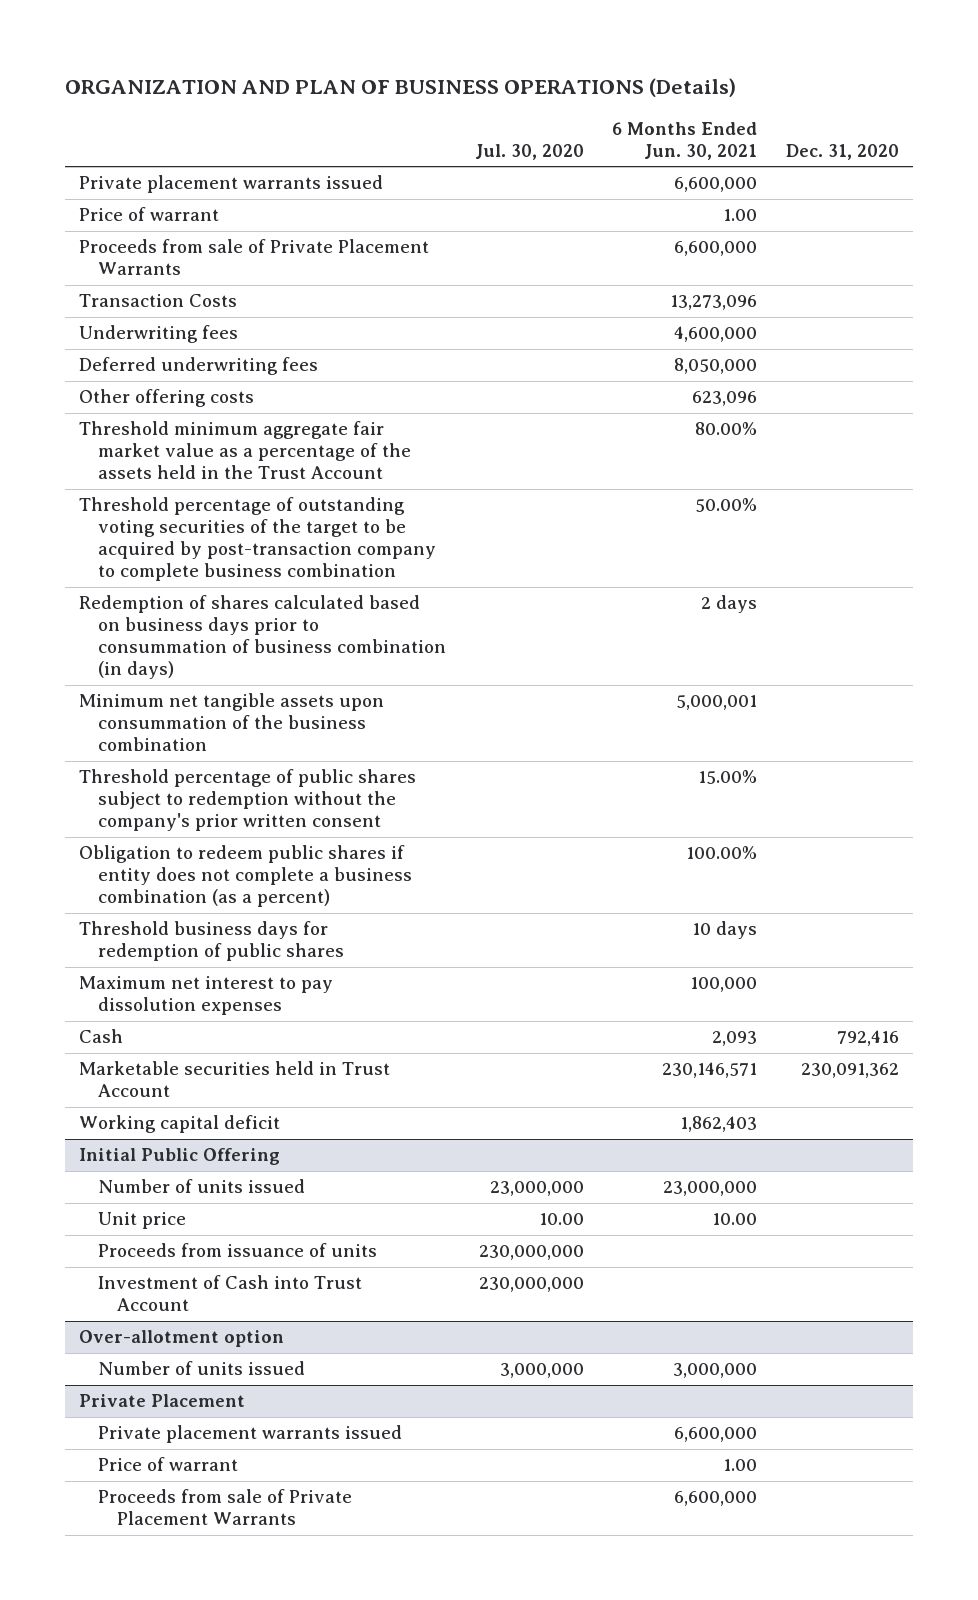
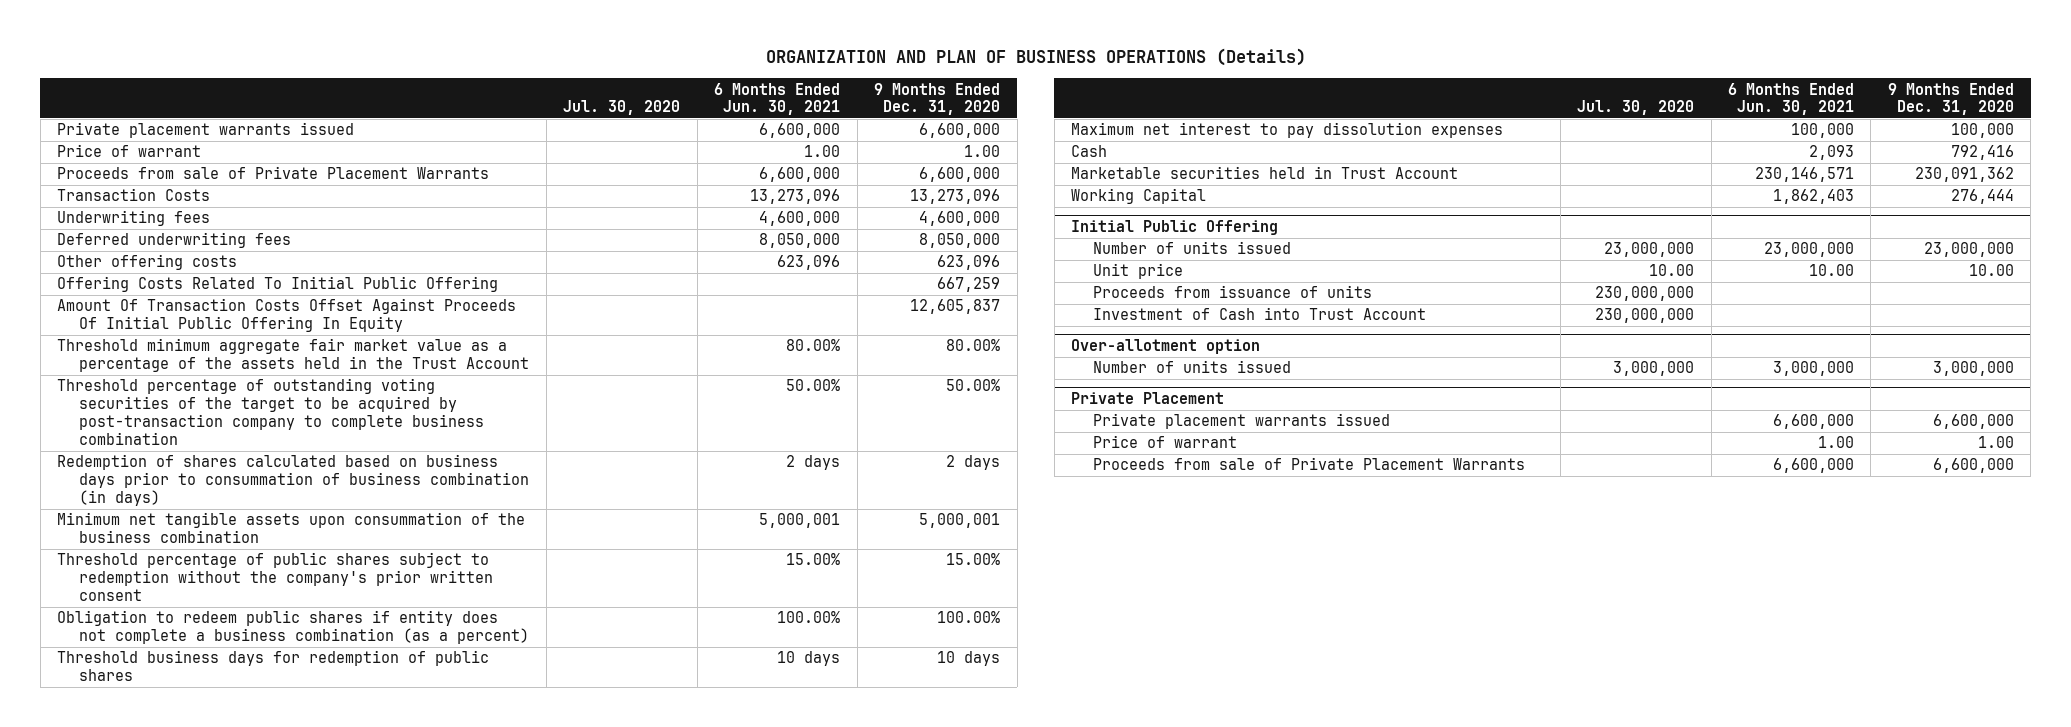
[785,143,899,160] Dec. 31, 2020 -> none
none -> [874,82,1001,116] 9 Months Ended Dec. 31, 2020
none -> [57,276,499,293] Offering Costs Related To Initial Public Offering
none -> [57,298,517,333] Amount Of Transaction Costs Offset Against Proceeds Of Initial Public Offering In Equity
[79,1115,281,1134] Working capital deficit -> [1071,188,1207,205] Working Capital

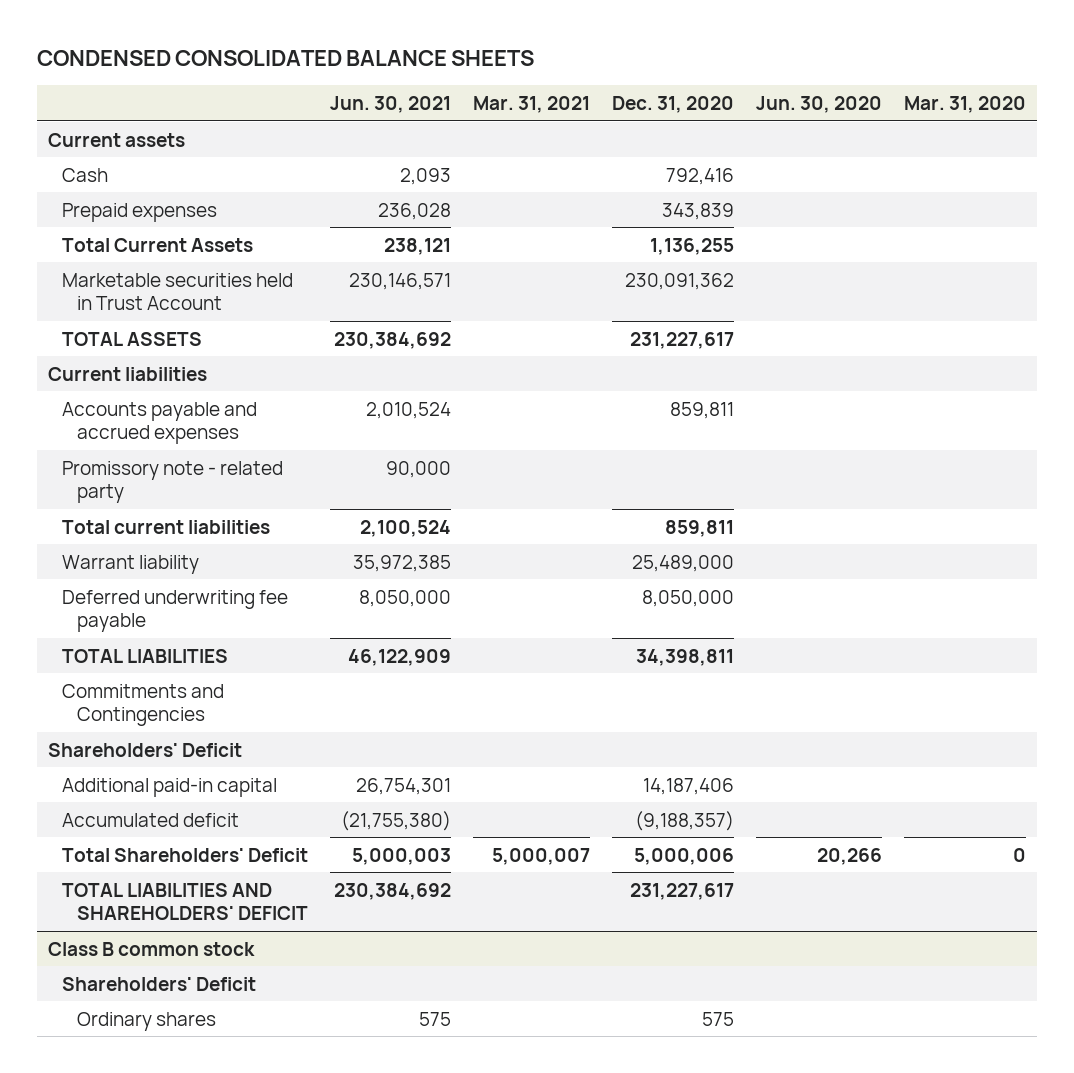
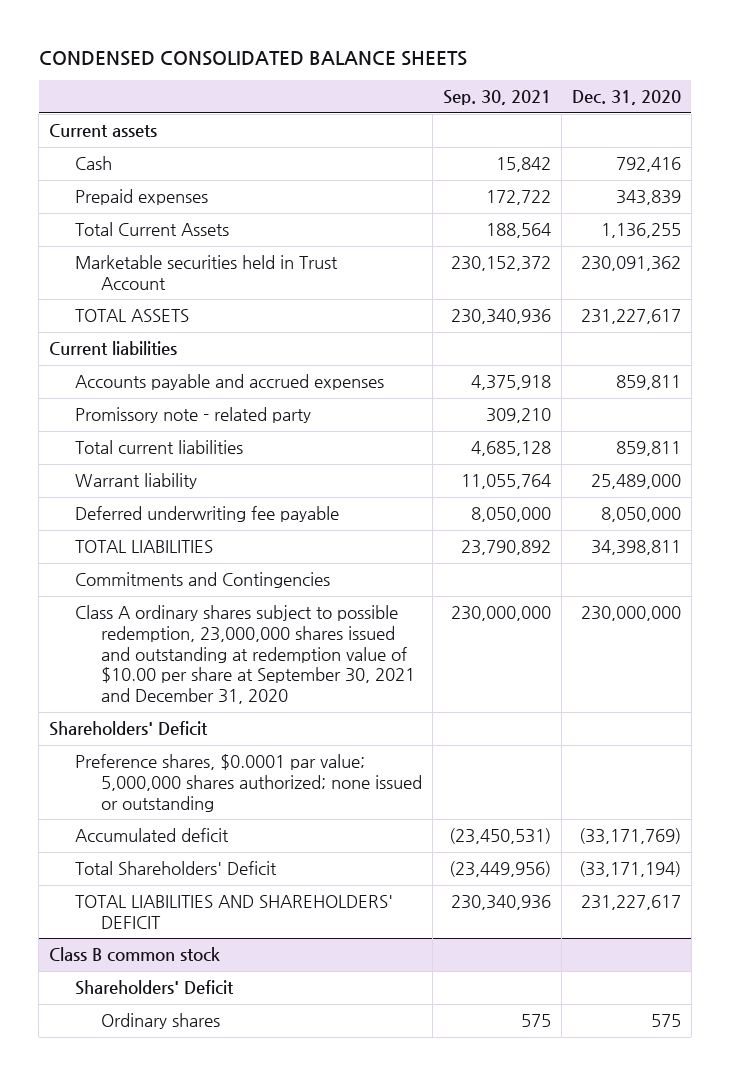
[330,96,452,114] Jun. 30, 2021 -> none
[473,96,591,114] Mar. 31, 2021 -> none
[756,96,883,114] Jun. 30, 2020 -> none
[904,96,1027,114] Mar. 31, 2020 -> none
none -> [442,90,551,106] Sep. 30, 2021
none -> [74,605,415,705] Class A ordinary shares subject to possible redemption, 23,000,000 shares issued and outstanding at redemption value of $10.00 per share at September 30, 2021 and December 31, 2020
[62,777,278,797] Additional paid-in capital -> none
none -> [74,754,422,812] Preference shares, $0.0001 par value; 5,000,000 shares authorized; none issued or outstanding
[635,810,735,831] (9,188,357) -> [578,828,681,845] (33,171,769)
[634,847,735,865] 5,000,006 -> [578,861,681,878] (33,171,194)

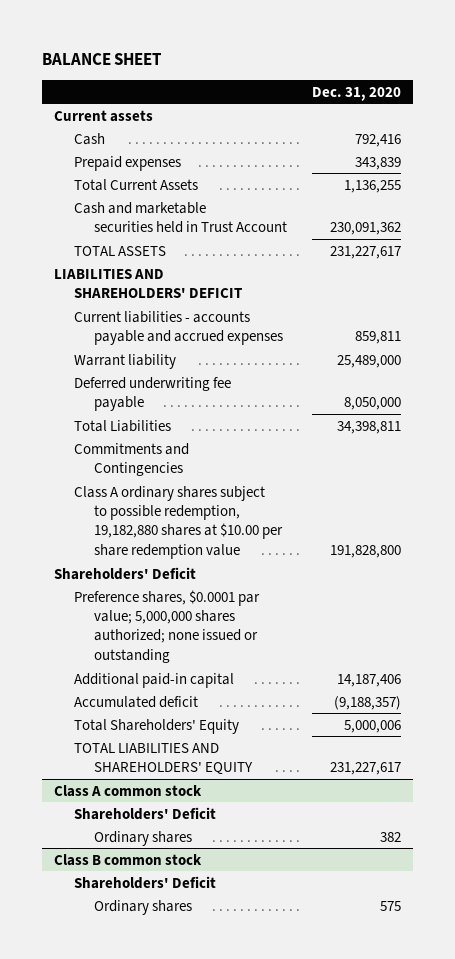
[38,50,467,66] CONDENSED CONSOLIDATED BALANCE SHEETS -> [42,53,163,66] BALANCE SHEET
[442,90,551,106] Sep. 30, 2021 -> none
[74,255,338,290] Marketable securities held in Trust Account -> [74,201,288,234] Cash and marketable securities held in Trust Account
[49,341,178,356] Current liabilities -> none
[74,407,311,424] Promissory note - related party -> none
[74,440,243,455] Total current liabilities -> none
none -> [54,268,243,299] LIABILITIES AND SHAREHOLDERS' DEFICIT
[74,374,384,391] Accounts payable and accrued expenses -> [74,310,284,346] Current liabilities - accounts payable and accrued expenses
[74,540,213,554] TOTAL LIABILITIES -> [74,419,172,432] Total Liabilities
[74,605,415,705] Class A ordinary shares subject to possible redemption, 23,000,000 shares issued and outstanding at redemption value of $10.00 per share at September 30, 2021 and December 31, 2020 -> [74,485,284,559] Class A ordinary shares subject to possible redemption, 19,182,880 shares at $10.00 per share redemption value
[580,606,681,622] 230,000,000 -> [330,544,402,558] 191,828,800
none -> [74,672,235,688] Additional paid-in capital
[578,828,681,845] (33,171,769) -> [334,695,402,710] (9,188,357)
[74,861,277,876] Total Shareholders' Deficit -> [74,718,240,734] Total Shareholders' Equity
[578,861,681,878] (33,171,194) -> [344,719,402,733] 5,000,006
[74,895,393,929] TOTAL LIABILITIES AND SHAREHOLDERS' DEFICIT -> [74,742,254,776] TOTAL LIABILITIES AND SHAREHOLDERS' EQUITY
none -> [54,784,203,797] Class A common stock
none -> [74,806,217,820] Shareholders' Deficit
none -> [94,830,193,846] Ordinary shares

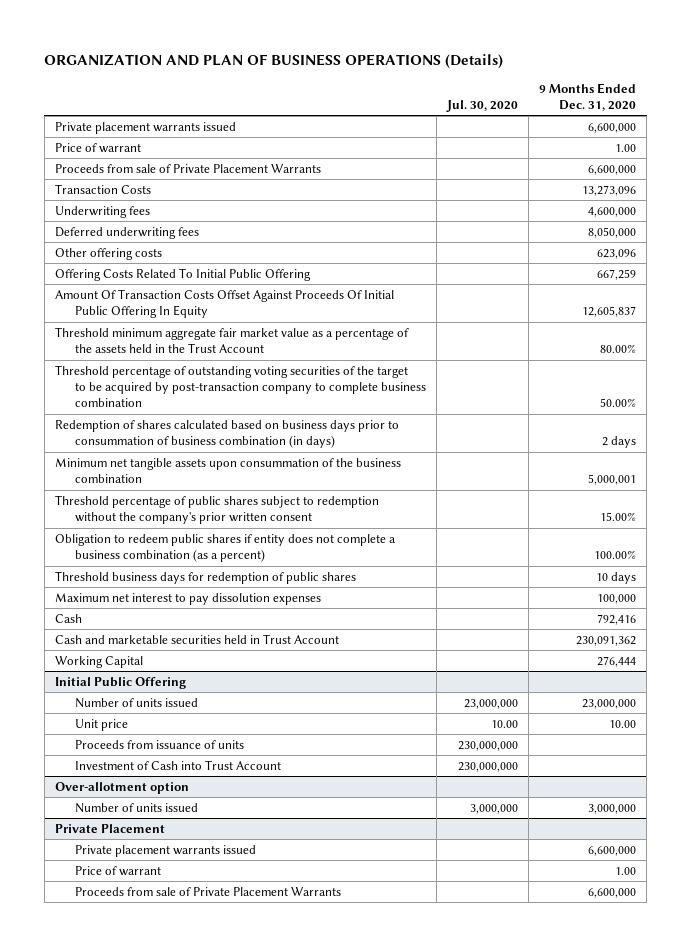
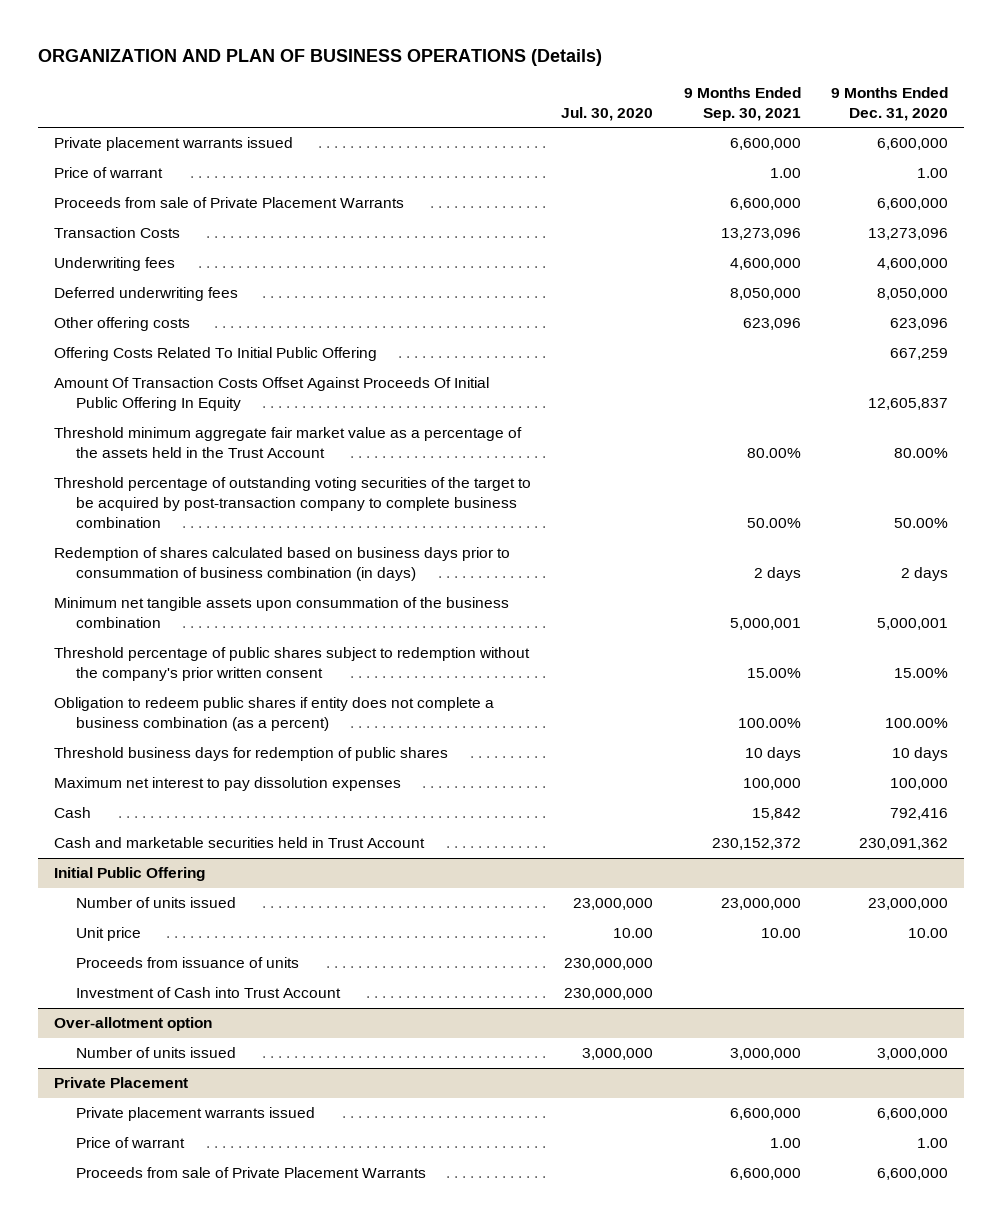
none -> [683,86,801,121] 9 Months Ended Sep. 30, 2021
[54,655,143,668] Working Capital -> none

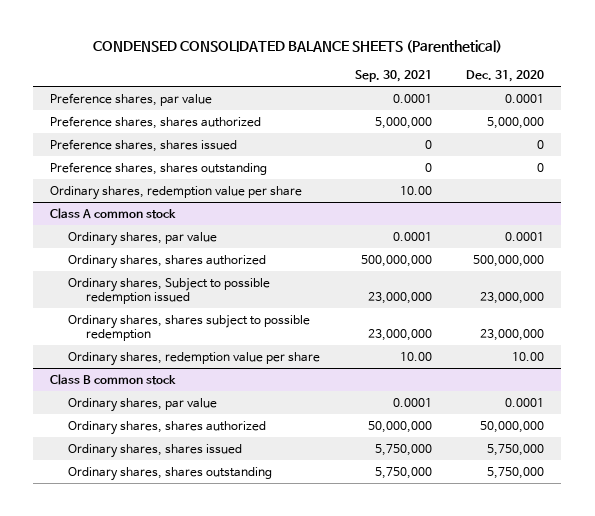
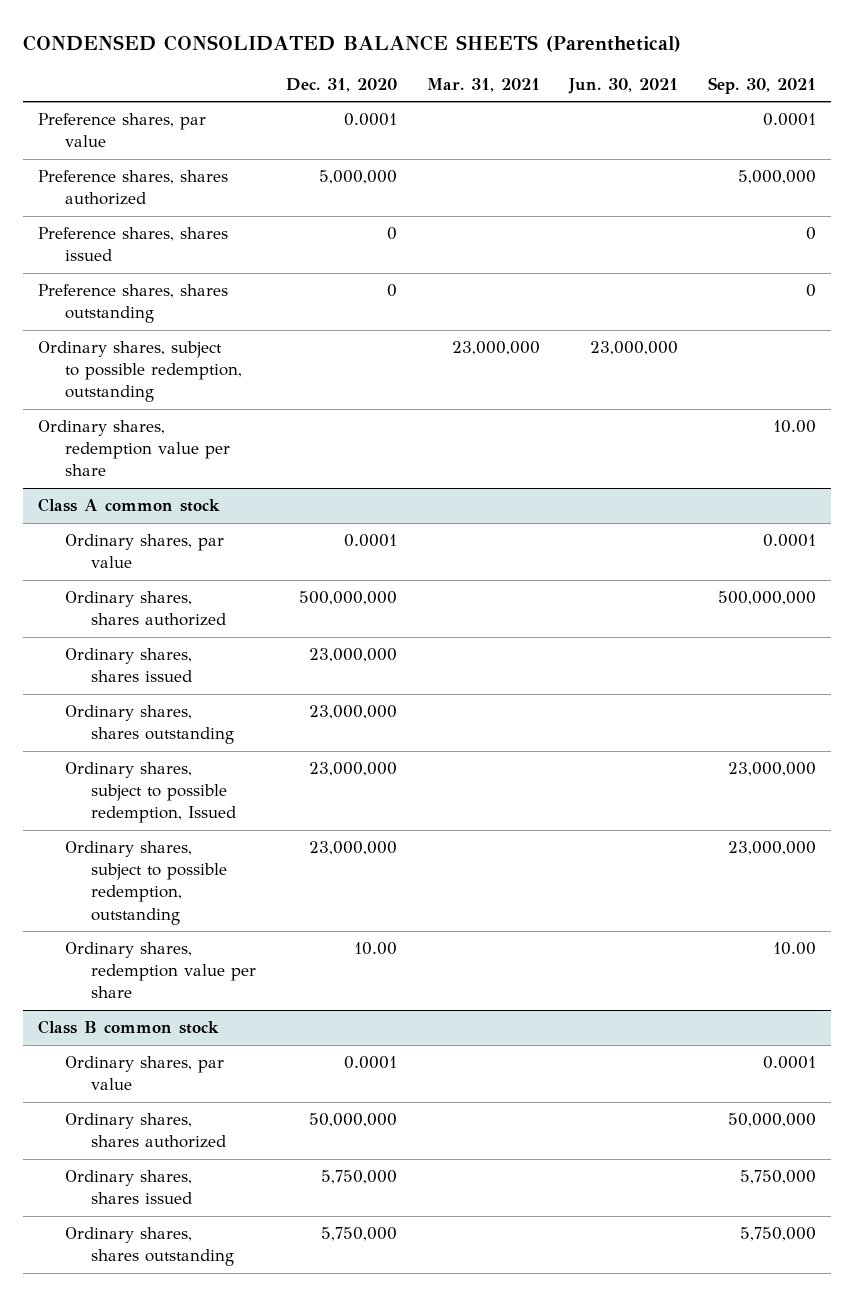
none -> [426,78,540,93] Mar. 31, 2021
none -> [568,78,679,95] Jun. 30, 2021
none -> [37,341,242,403] Ordinary shares, subject to possible redemption, outstanding
none -> [64,648,193,683] Ordinary shares, shares issued
none -> [64,705,235,745] Ordinary shares, shares outstanding
[68,277,271,305] Ordinary shares, Subject to possible redemption issued -> [64,762,237,824] Ordinary shares, subject to possible redemption, Issued
[68,314,311,342] Ordinary shares, shares subject to possible redemption -> [64,841,228,925] Ordinary shares, subject to possible redemption, outstanding

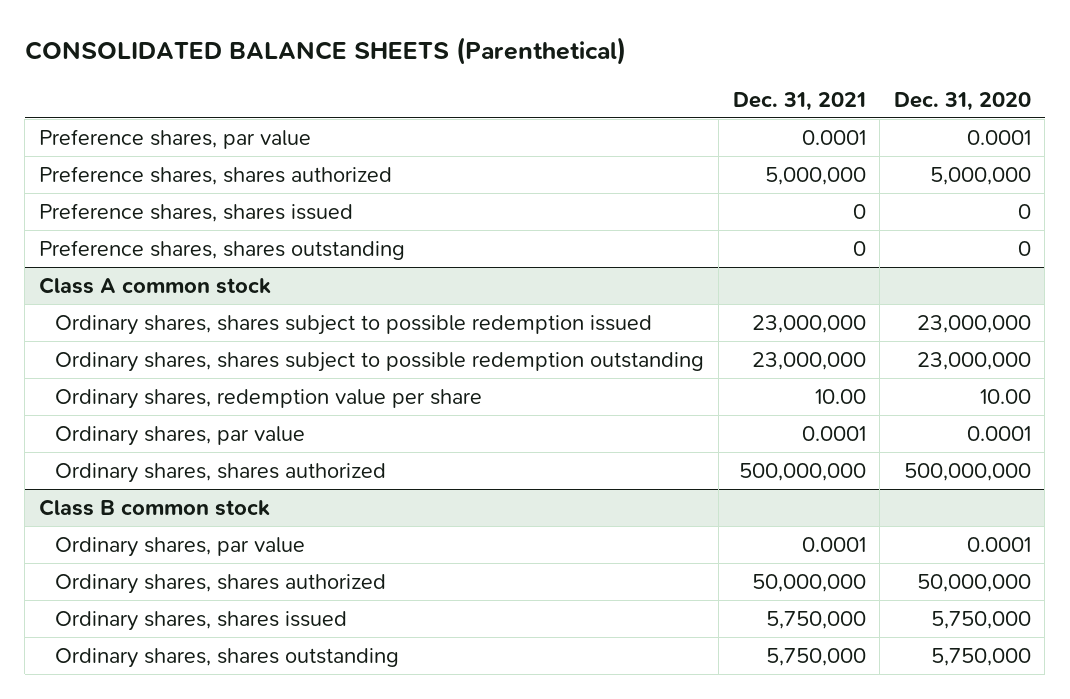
[23,34,682,52] CONDENSED CONSOLIDATED BALANCE SHEETS (Parenthetical) -> [24,36,626,65] CONSOLIDATED BALANCE SHEETS (Parenthetical)
[426,78,540,93] Mar. 31, 2021 -> none
[568,78,679,95] Jun. 30, 2021 -> none
[708,77,817,95] Sep. 30, 2021 -> none
none -> [732,91,866,111] Dec. 31, 2021
[37,341,242,403] Ordinary shares, subject to possible redemption, outstanding -> none
[37,420,230,477] Ordinary shares, redemption value per share -> none
none -> [55,314,653,335] Ordinary shares, shares subject to possible redemption issued
none -> [55,351,705,372] Ordinary shares, shares subject to possible redemption outstanding
[64,942,257,999] Ordinary shares, redemption value per share -> [55,388,483,409] Ordinary shares, redemption value per share
[64,648,193,683] Ordinary shares, shares issued -> none
[64,705,235,745] Ordinary shares, shares outstanding -> none
[64,762,237,824] Ordinary shares, subject to possible redemption, Issued -> none
[64,841,228,925] Ordinary shares, subject to possible redemption, outstanding -> none

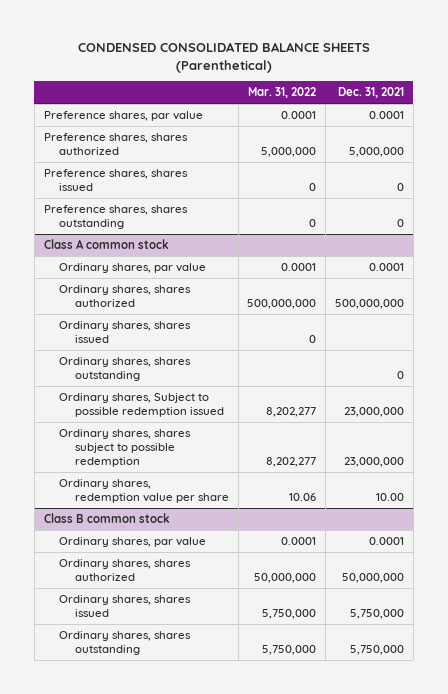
[24,36,626,65] CONSOLIDATED BALANCE SHEETS (Parenthetical) -> [77,42,370,73] CONDENSED CONSOLIDATED BALANCE SHEETS (Parenthetical)
[893,91,1031,111] Dec. 31, 2020 -> none
none -> [248,87,317,99] Mar. 31, 2022
[55,314,653,335] Ordinary shares, shares subject to possible redemption issued -> none
[55,351,705,372] Ordinary shares, shares subject to possible redemption outstanding -> none
none -> [59,320,192,344] Ordinary shares, shares issued
none -> [59,356,192,382] Ordinary shares, shares outstanding
none -> [59,392,224,418] Ordinary shares, Subject to possible redemption issued
none -> [59,428,192,468] Ordinary shares, shares subject to possible redemption
[55,388,483,409] Ordinary shares, redemption value per share -> [59,478,229,504] Ordinary shares, redemption value per share

